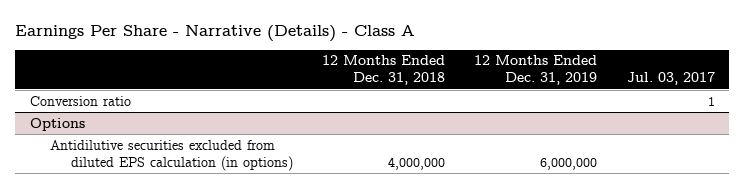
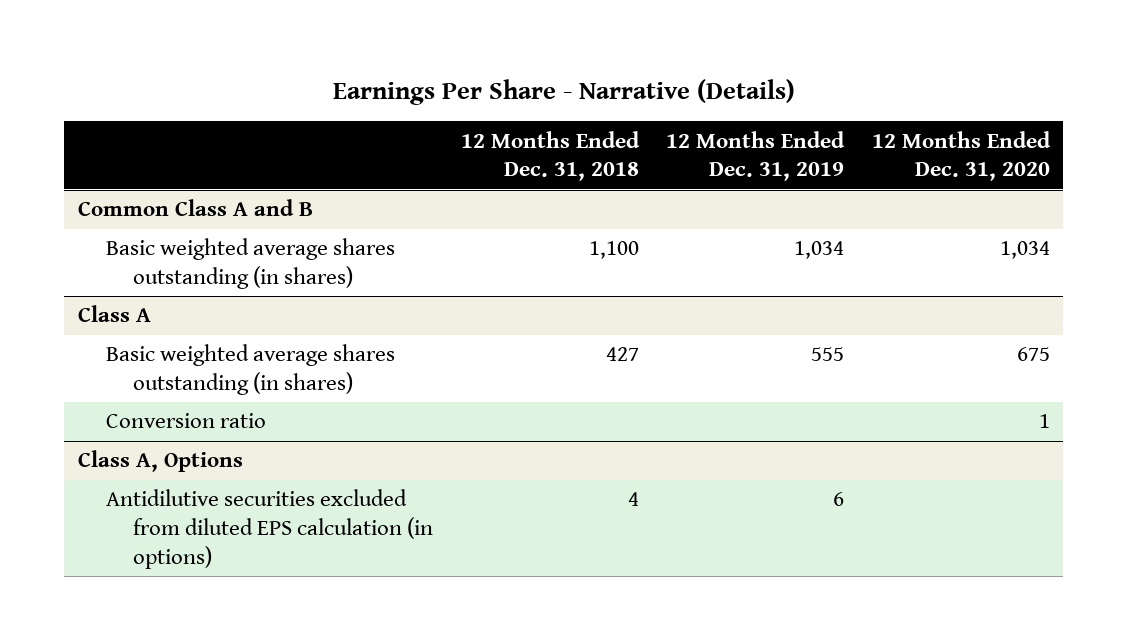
[15,25,416,43] Earnings Per Share - Narrative (Details) - Class A -> [332,78,795,105] Earnings Per Share - Narrative (Details)
[626,72,715,86] Jul. 03, 2017 -> none
none -> [871,130,1051,182] 12 Months Ended Dec. 31, 2020
[29,95,131,106] Conversion ratio -> none
[50,139,294,171] Antidilutive securities excluded from diluted EPS calculation (in options) -> none
none -> [78,199,314,217] Common Class A and B
none -> [105,238,395,289] Basic weighted average shares outstanding (in shares)
[29,117,85,131] Options -> [78,305,152,323] Class A
none -> [105,344,395,395] Basic weighted average shares outstanding (in shares)
none -> [105,413,266,429] Conversion ratio
none -> [78,450,244,473] Class A, Options
none -> [105,489,434,569] Antidilutive securities excluded from diluted EPS calculation (in options)

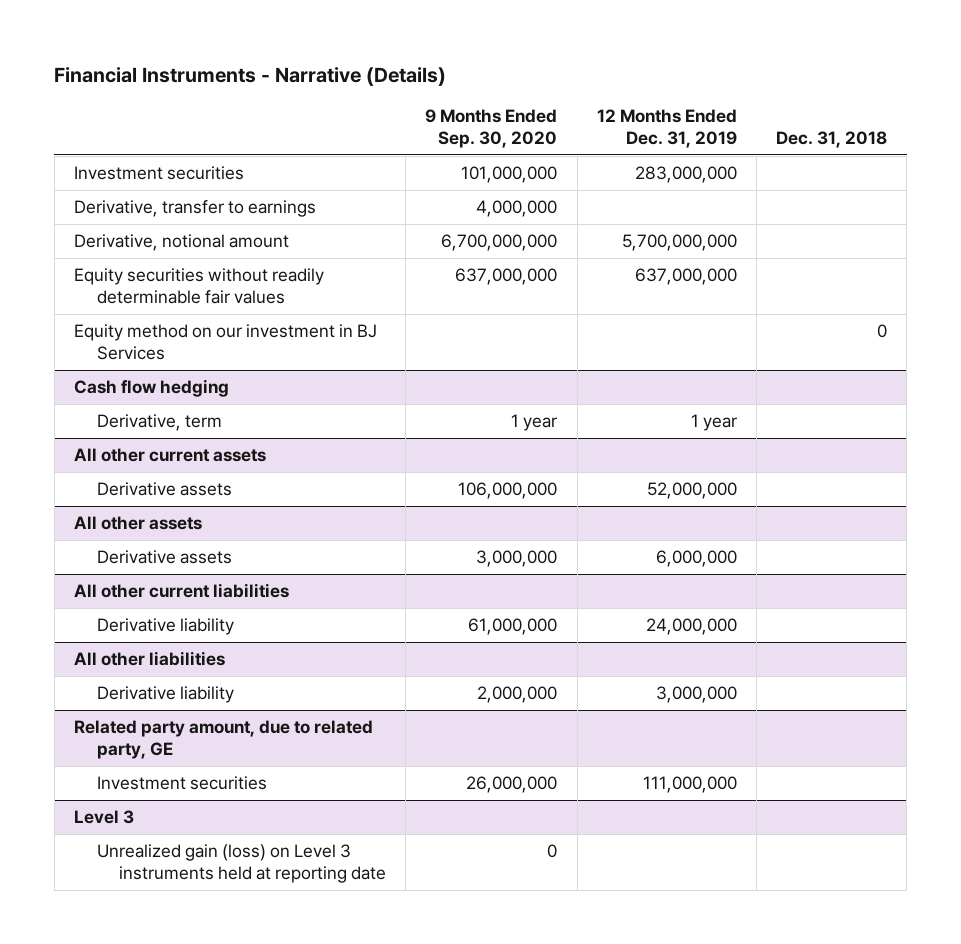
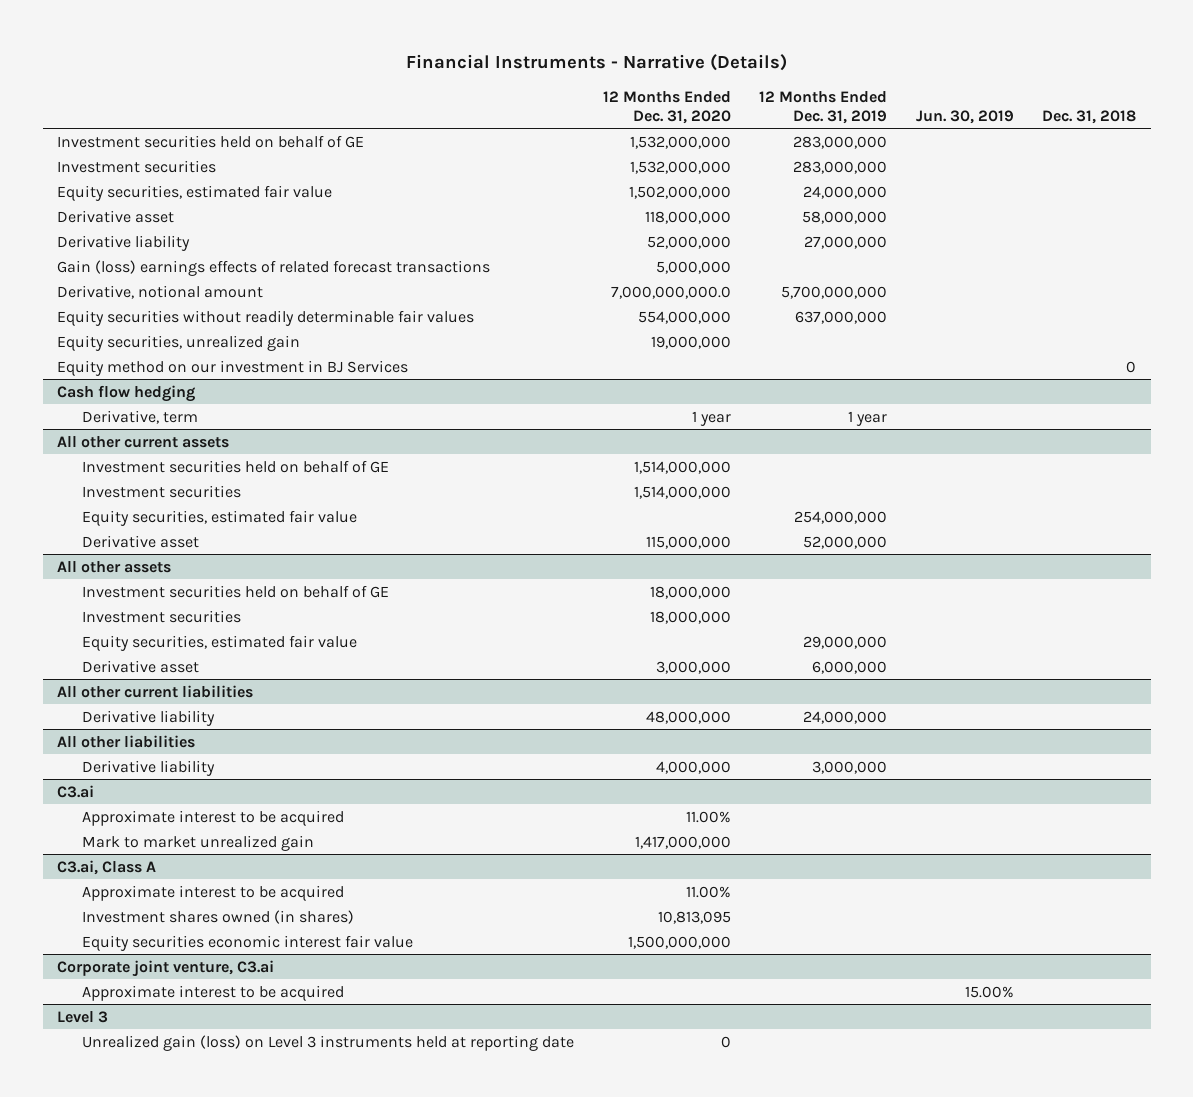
[425,108,558,149] 9 Months Ended Sep. 30, 2020 -> none
none -> [602,90,731,124] 12 Months Ended Dec. 31, 2020
none -> [915,109,1014,124] Jun. 30, 2019
none -> [57,134,365,148] Investment securities held on behalf of GE
none -> [57,184,333,201] Equity securities, estimated fair value
none -> [57,209,175,223] Derivative asset
none -> [57,234,191,251] Derivative liability
[74,199,317,217] Derivative, transfer to earnings -> [57,259,491,276] Gain (loss) earnings effects of related forecast transactions
none -> [57,334,301,351] Equity securities, unrealized gain
none -> [81,459,389,473] Investment securities held on behalf of GE
none -> [81,484,241,498] Investment securities
none -> [81,509,357,526] Equity securities, estimated fair value
[96,481,232,496] Derivative assets -> [81,534,199,548] Derivative asset
none -> [81,584,389,598] Investment securities held on behalf of GE
none -> [81,609,241,623] Investment securities
none -> [81,634,357,651] Equity securities, estimated fair value
[96,549,232,564] Derivative assets -> [81,659,199,673] Derivative asset
[74,719,374,760] Related party amount, due to related party, GE -> none
[96,775,267,790] Investment securities -> none
none -> [57,784,95,798] C3.ai
none -> [81,809,344,826] Approximate interest to be acquired
none -> [81,834,314,851] Mark to market unrealized gain
none -> [57,859,157,875] C3.ai, Class A
none -> [81,884,344,901] Approximate interest to be acquired
none -> [81,909,354,924] Investment shares owned (in shares)
none -> [81,934,413,951] Equity securities economic interest fair value
none -> [57,959,275,977] Corporate joint venture, C3.ai
none -> [81,984,344,1001] Approximate interest to be acquired

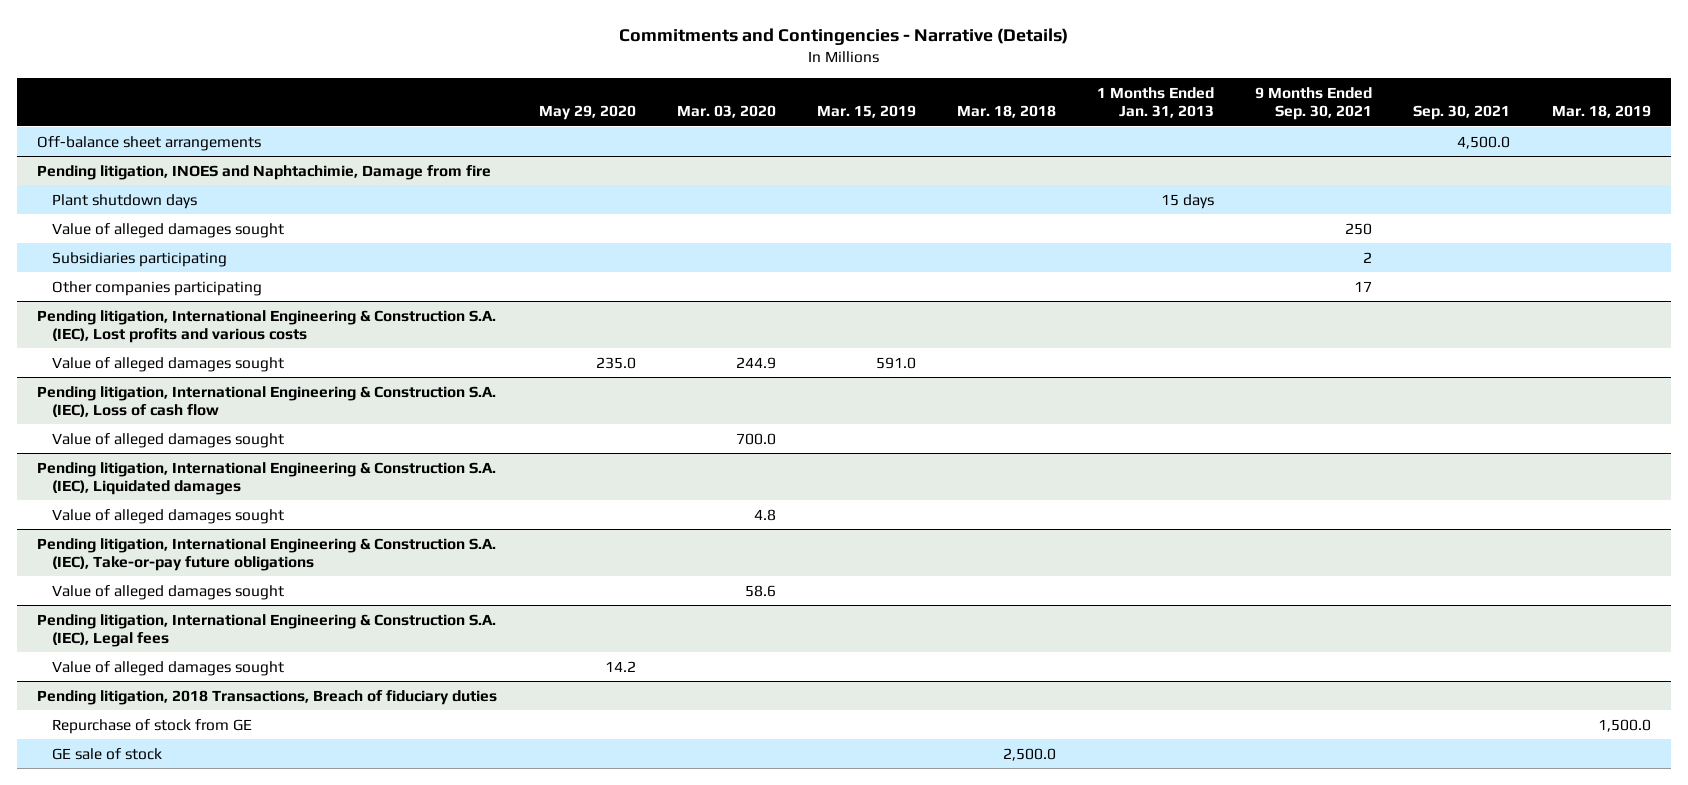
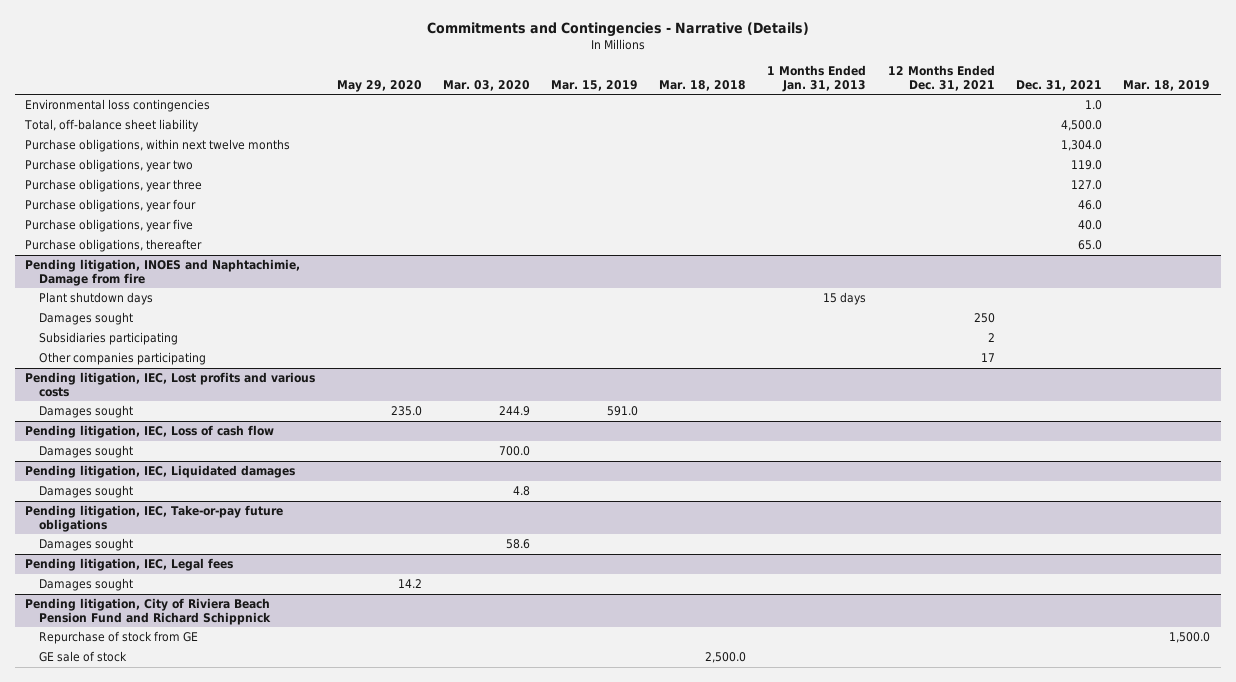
[1255,86,1373,121] 9 Months Ended Sep. 30, 2021 -> none
[1413,105,1511,121] Sep. 30, 2021 -> none
none -> [887,65,995,91] 12 Months Ended Dec. 31, 2021
none -> [1015,79,1102,91] Dec. 31, 2021
none -> [25,99,211,113] Environmental loss contingencies
[37,135,262,151] Off-balance sheet arrangements -> [24,119,200,133] Total, off-balance sheet liability
none -> [25,139,291,153] Purchase obligations, within next twelve months
none -> [25,159,194,173] Purchase obligations, year two
none -> [25,179,203,193] Purchase obligations, year three
none -> [25,199,197,213] Purchase obligations, year four
none -> [25,219,194,233] Purchase obligations, year five
none -> [25,239,203,253] Purchase obligations, thereafter
[52,222,285,238] Value of alleged damages sought -> [38,312,133,326] Damages sought
[37,309,497,343] Pending litigation, International Engineering & Construction S.A. (IEC), Lost profits and various costs -> [25,372,316,397] Pending litigation, IEC, Lost profits and various costs
[52,356,285,372] Value of alleged damages sought -> [38,405,133,419] Damages sought
[37,385,497,417] Pending litigation, International Engineering & Construction S.A. (IEC), Loss of cash flow -> [25,425,275,439] Pending litigation, IEC, Loss of cash flow
[52,432,285,448] Value of alleged damages sought -> [38,445,133,459] Damages sought
[37,461,497,495] Pending litigation, International Engineering & Construction S.A. (IEC), Liquidated damages -> [25,465,296,479] Pending litigation, IEC, Liquidated damages
[52,508,285,524] Value of alleged damages sought -> [38,485,133,499] Damages sought
[37,537,497,571] Pending litigation, International Engineering & Construction S.A. (IEC), Take-or-pay future obligations -> [25,505,284,532] Pending litigation, IEC, Take-or-pay future obligations
[52,584,285,600] Value of alleged damages sought -> [38,538,133,552] Damages sought
[37,613,497,647] Pending litigation, International Engineering & Construction S.A. (IEC), Legal fees -> [25,558,234,572] Pending litigation, IEC, Legal fees
[52,660,285,676] Value of alleged damages sought -> [38,578,133,592] Damages sought
[37,689,498,705] Pending litigation, 2018 Transactions, Breach of fiduciary duties -> [25,598,271,625] Pending litigation, City of Riviera Beach Pension Fund and Richard Schippnick

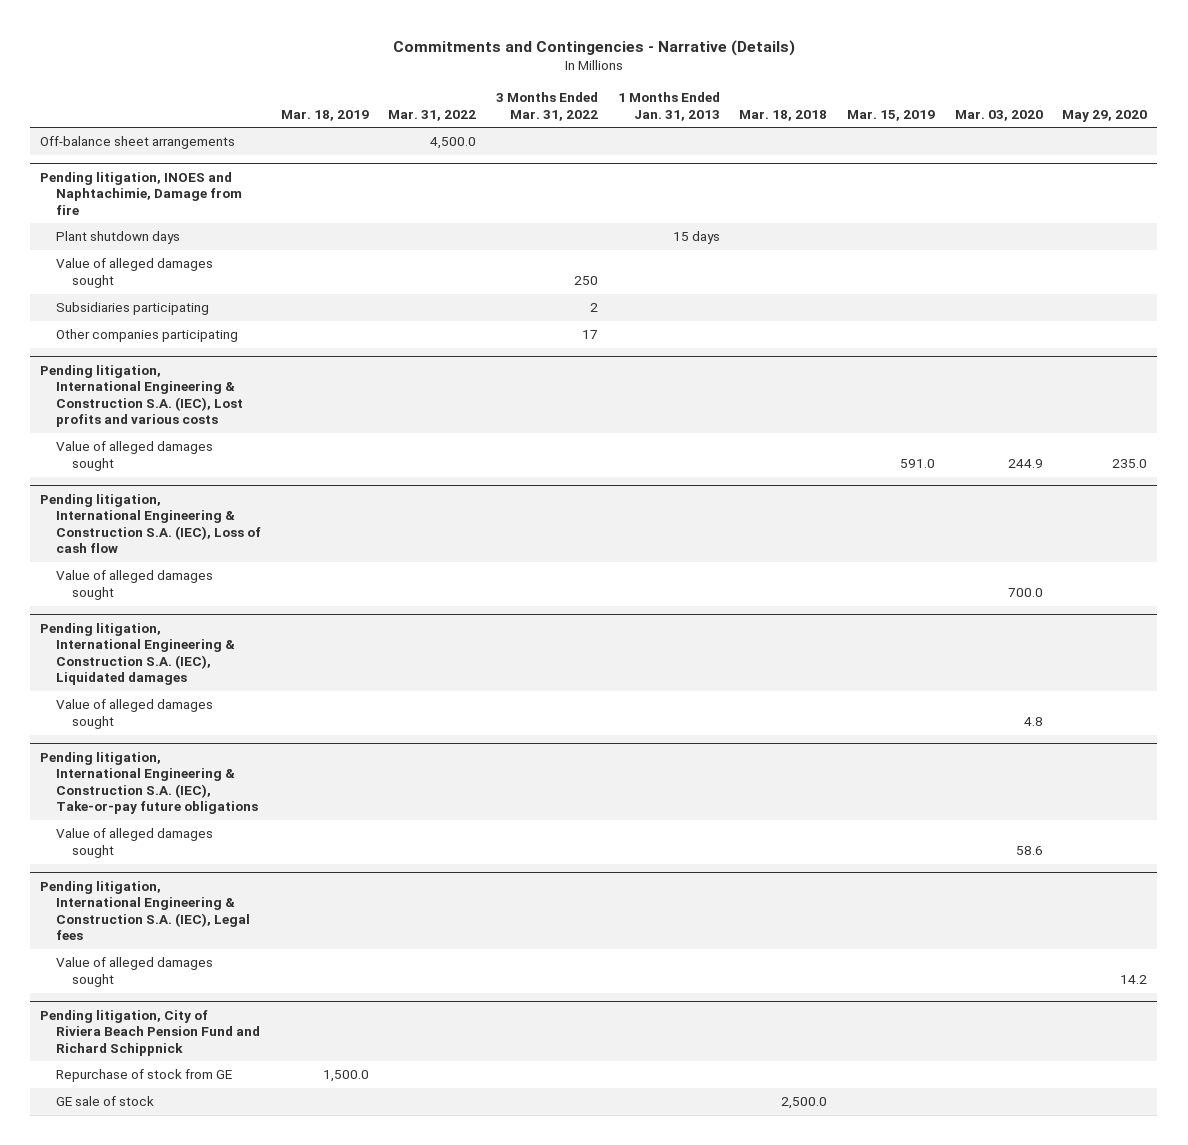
[887,65,995,91] 12 Months Ended Dec. 31, 2021 -> none
[1015,79,1102,91] Dec. 31, 2021 -> none
none -> [388,109,477,121] Mar. 31, 2022
none -> [496,91,599,121] 3 Months Ended Mar. 31, 2022
[25,99,211,113] Environmental loss contingencies -> none
[25,139,291,153] Purchase obligations, within next twelve months -> none
[25,159,194,173] Purchase obligations, year two -> none
[25,179,203,193] Purchase obligations, year three -> none
[25,199,197,213] Purchase obligations, year four -> none
[25,219,194,233] Purchase obligations, year five -> none
[25,239,203,253] Purchase obligations, thereafter -> none
[24,119,200,133] Total, off-balance sheet liability -> [40,136,236,150] Off-balance sheet arrangements
[38,312,133,326] Damages sought -> [56,258,214,288] Value of alleged damages sought
[25,372,316,397] Pending litigation, IEC, Lost profits and various costs -> [40,364,244,428] Pending litigation, International Engineering & Construction S.A. (IEC), Lost profits and various costs
[38,405,133,419] Damages sought -> [56,441,214,471] Value of alleged damages sought
[25,425,275,439] Pending litigation, IEC, Loss of cash flow -> [40,493,262,554] Pending litigation, International Engineering & Construction S.A. (IEC), Loss of cash flow
[38,445,133,459] Damages sought -> [56,570,214,600] Value of alleged damages sought
[25,465,296,479] Pending litigation, IEC, Liquidated damages -> [40,622,236,686] Pending litigation, International Engineering & Construction S.A. (IEC), Liquidated damages
[38,485,133,499] Damages sought -> [56,699,214,729] Value of alleged damages sought
[25,505,284,532] Pending litigation, IEC, Take-or-pay future obligations -> [40,751,259,815] Pending litigation, International Engineering & Construction S.A. (IEC), Take-or-pay future obligations
[38,538,133,552] Damages sought -> [56,828,214,858] Value of alleged damages sought
[25,558,234,572] Pending litigation, IEC, Legal fees -> [40,880,251,941] Pending litigation, International Engineering & Construction S.A. (IEC), Legal fees
[38,578,133,592] Damages sought -> [56,957,214,987] Value of alleged damages sought

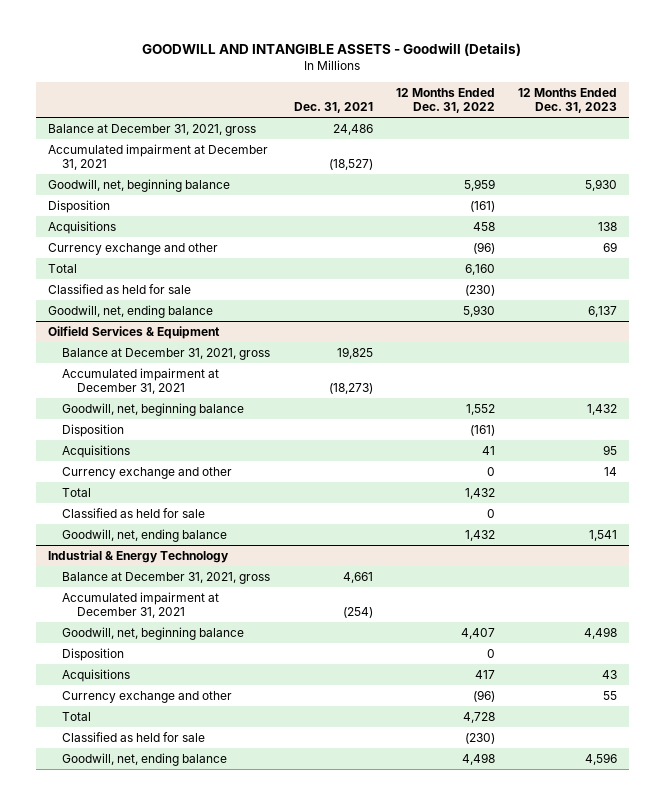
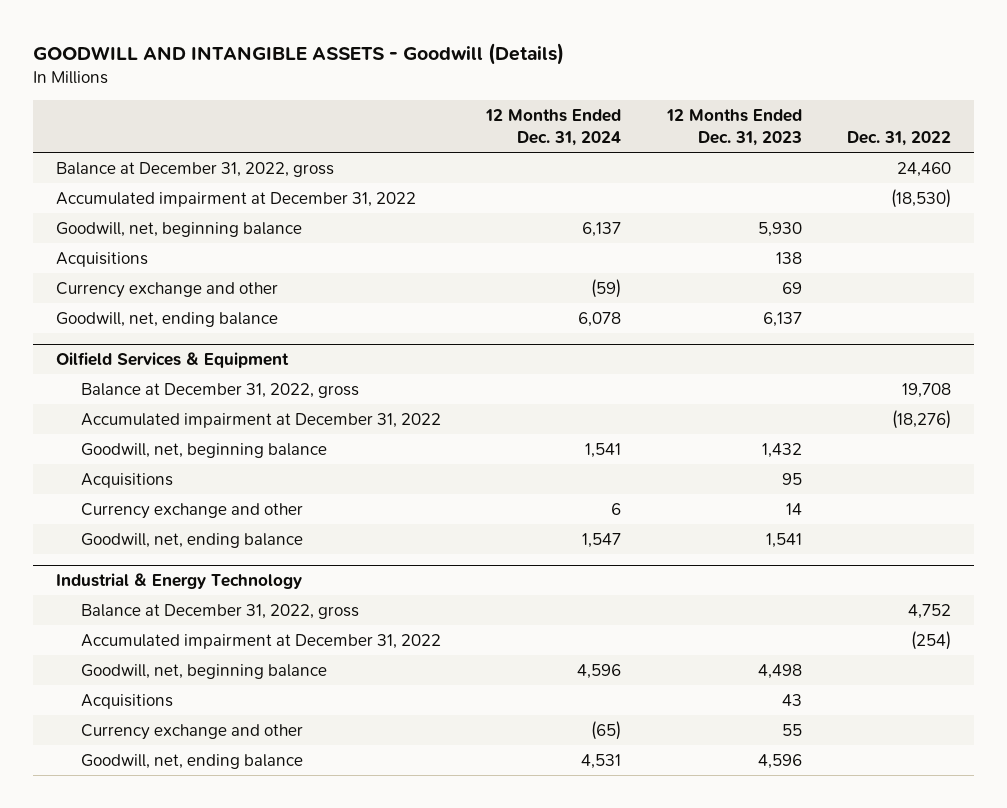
[293,101,373,113] Dec. 31, 2021 -> none
[396,88,496,113] 12 Months Ended Dec. 31, 2022 -> none
none -> [485,109,622,147] 12 Months Ended Dec. 31, 2024
none -> [847,131,952,147] Dec. 31, 2022
[47,123,256,136] Balance at December 31, 2021, gross -> [56,161,335,177] Balance at December 31, 2022, gross
[47,143,268,170] Accumulated impairment at December 31, 2021 -> [56,191,417,207] Accumulated impairment at December 31, 2022
[47,199,110,213] Disposition -> none
[47,263,77,273] Total -> none
[47,283,191,294] Classified as held for sale -> none
[62,347,271,360] Balance at December 31, 2021, gross -> [80,382,359,398] Balance at December 31, 2022, gross
[62,367,220,394] Accumulated impairment at December 31, 2021 -> [80,412,441,428] Accumulated impairment at December 31, 2022
[62,423,125,437] Disposition -> none
[62,487,92,497] Total -> none
[62,507,206,518] Classified as held for sale -> none
[62,571,271,584] Balance at December 31, 2021, gross -> [80,603,359,619] Balance at December 31, 2022, gross
[62,591,220,618] Accumulated impairment at December 31, 2021 -> [80,633,441,649] Accumulated impairment at December 31, 2022
[62,647,125,661] Disposition -> none
[62,711,92,721] Total -> none
[62,731,206,742] Classified as held for sale -> none

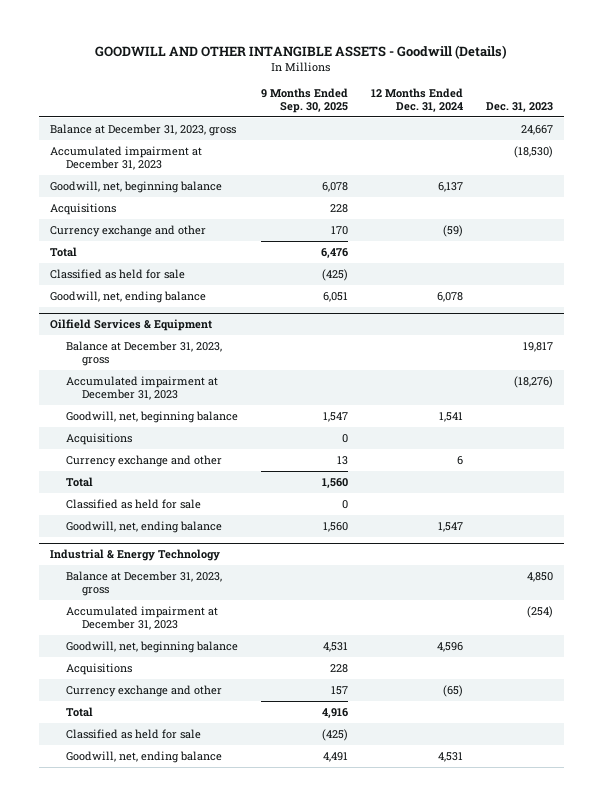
[33,42,565,65] GOODWILL AND INTANGIBLE ASSETS - Goodwill (Details) -> [95,45,508,60] GOODWILL AND OTHER INTANGIBLE ASSETS - Goodwill (Details)
[665,109,802,147] 12 Months Ended Dec. 31, 2023 -> none
[847,131,952,147] Dec. 31, 2022 -> none
none -> [260,88,348,114] 9 Months Ended Sep. 30, 2025
none -> [485,102,553,113] Dec. 31, 2023
[56,161,335,177] Balance at December 31, 2022, gross -> [50,123,237,136] Balance at December 31, 2023, gross
[56,191,417,207] Accumulated impairment at December 31, 2022 -> [50,145,203,170] Accumulated impairment at December 31, 2023
none -> [50,246,78,257] Total
none -> [50,268,186,279] Classified as held for sale
[80,382,359,398] Balance at December 31, 2022, gross -> [65,340,222,366] Balance at December 31, 2023, gross
[80,412,441,428] Accumulated impairment at December 31, 2022 -> [65,375,218,400] Accumulated impairment at December 31, 2023
none -> [65,476,93,487] Total
none -> [65,498,201,509] Classified as held for sale
[80,603,359,619] Balance at December 31, 2022, gross -> [65,570,222,596] Balance at December 31, 2023, gross
[80,633,441,649] Accumulated impairment at December 31, 2022 -> [65,605,218,630] Accumulated impairment at December 31, 2023
none -> [65,706,93,717] Total
none -> [65,728,201,739] Classified as held for sale

